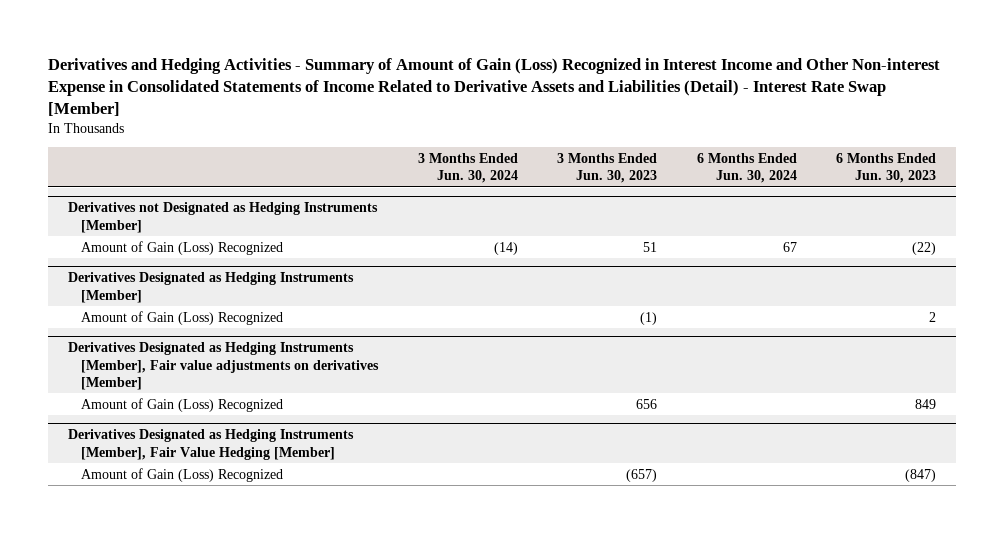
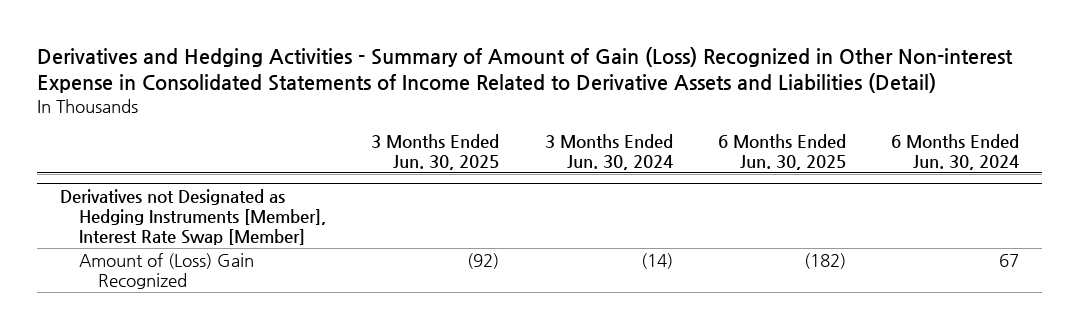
[47,57,940,116] Derivatives and Hedging Activities - Summary of Amount of Gain (Loss) Recognized in Interest Income and Other Non-interest Expense in Consolidated Statements of Income Related to Derivative Assets and Liabilities (Detail) - Interest Rate Swap [Member] -> [37,47,1014,94] Derivatives and Hedging Activities - Summary of Amount of Gain (Loss) Recognized in Other Non-interest Expense in Consolidated Statements of Income Related to Derivative Assets and Liabilities (Detail)
[557,152,658,184] 3 Months Ended Jun. 30, 2023 -> none
[836,152,937,184] 6 Months Ended Jun. 30, 2023 -> none
none -> [371,133,500,170] 3 Months Ended Jun. 30, 2025
none -> [717,133,846,170] 6 Months Ended Jun. 30, 2025
[67,272,354,303] Derivatives Designated as Hedging Instruments [Member] -> none
[81,310,284,325] Amount of Gain (Loss) Recognized -> none
[67,342,380,390] Derivatives Designated as Hedging Instruments [Member], Fair value adjustments on derivatives [Member] -> none
[81,397,284,412] Amount of Gain (Loss) Recognized -> none
[67,429,354,460] Derivatives Designated as Hedging Instruments [Member], Fair Value Hedging [Member] -> none
[81,467,284,482] Amount of Gain (Loss) Recognized -> none
[67,202,378,233] Derivatives not Designated as Hedging Instruments [Member] -> [59,188,326,245] Derivatives not Designated as Hedging Instruments [Member], Interest Rate Swap [Member]
[81,240,284,255] Amount of Gain (Loss) Recognized -> [78,253,254,289] Amount of (Loss) Gain Recognized

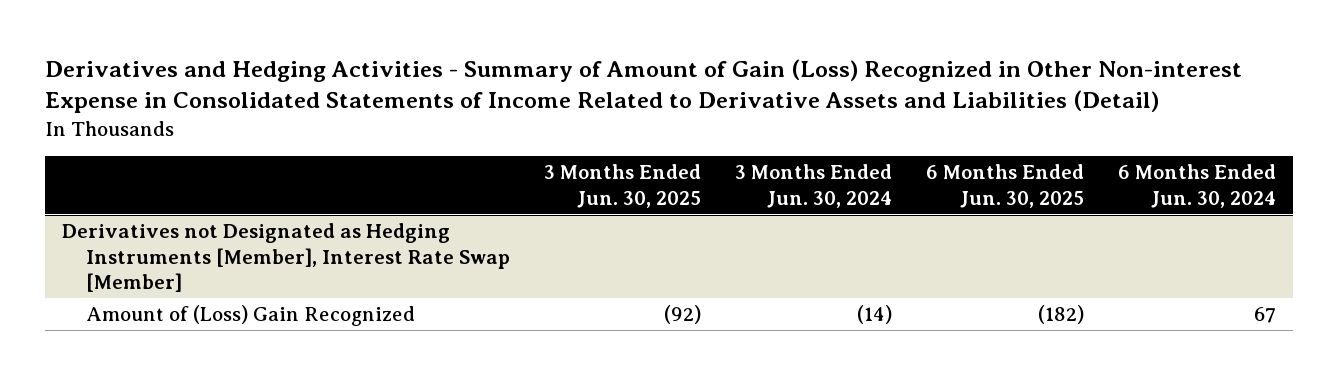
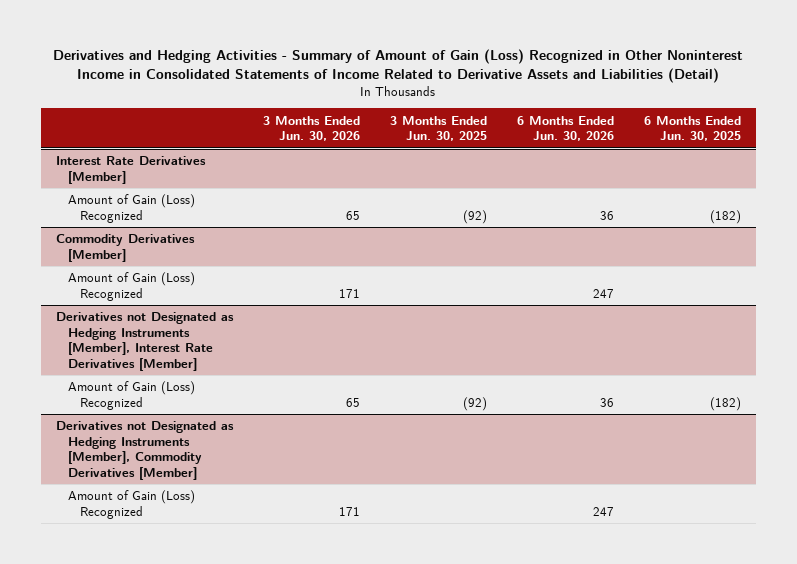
[44,58,1242,114] Derivatives and Hedging Activities - Summary of Amount of Gain (Loss) Recognized in Other Non-interest Expense in Consolidated Statements of Income Related to Derivative Assets and Liabilities (Detail) -> [53,48,744,84] Derivatives and Hedging Activities - Summary of Amount of Gain (Loss) Recognized in Other Noninterest Income in Consolidated Statements of Income Related to Derivative Assets and Liabilities (Detail)
[734,164,892,209] 3 Months Ended Jun. 30, 2024 -> none
[1118,164,1277,209] 6 Months Ended Jun. 30, 2024 -> none
none -> [262,115,360,141] 3 Months Ended Jun. 30, 2026
none -> [516,115,614,141] 6 Months Ended Jun. 30, 2026
none -> [55,156,206,184] Interest Rate Derivatives [Member]
none -> [67,194,195,223] Amount of Gain (Loss) Recognized
none -> [55,234,195,262] Commodity Derivatives [Member]
none -> [67,272,195,301] Amount of Gain (Loss) Recognized
[61,223,510,293] Derivatives not Designated as Hedging Instruments [Member], Interest Rate Swap [Member] -> [55,312,234,371] Derivatives not Designated as Hedging Instruments [Member], Interest Rate Derivatives [Member]
[85,305,415,327] Amount of (Loss) Gain Recognized -> [67,381,195,410] Amount of Gain (Loss) Recognized
none -> [55,421,234,480] Derivatives not Designated as Hedging Instruments [Member], Commodity Derivatives [Member]
none -> [67,490,195,519] Amount of Gain (Loss) Recognized

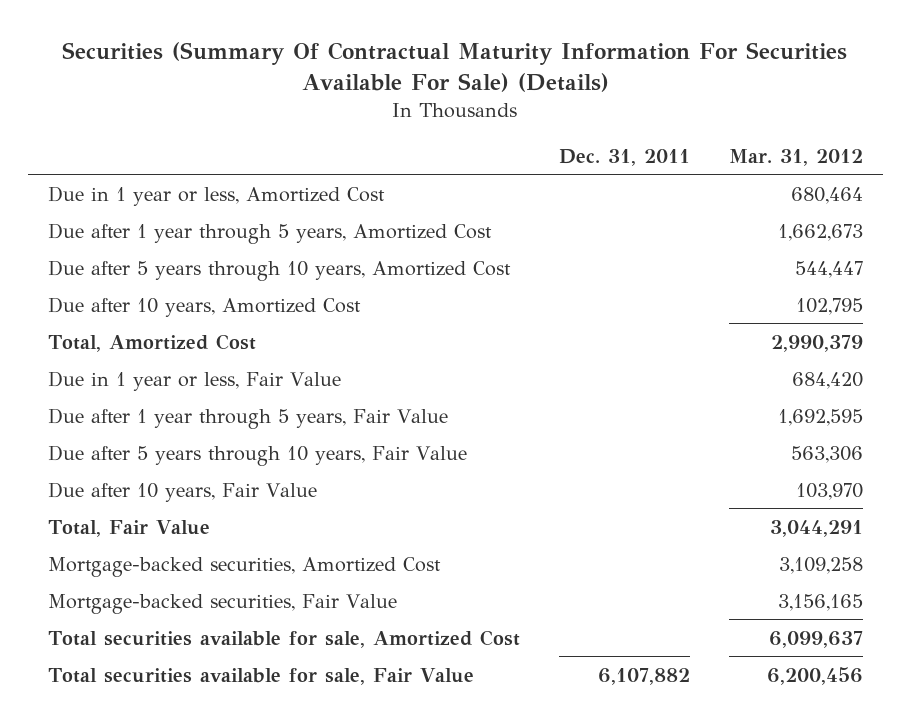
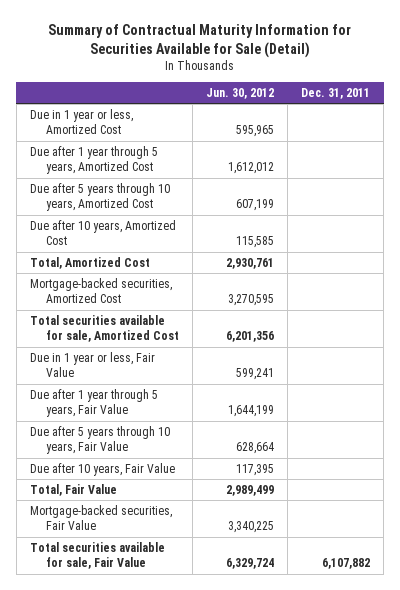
[62,42,848,93] Securities (Summary Of Contractual Maturity Information For Securities Available For Sale) (Details) -> [47,23,351,58] Summary of Contractual Maturity Information for Securities Available for Sale (Detail)
[729,148,864,166] Mar. 31, 2012 -> none
none -> [206,88,275,100] Jun. 30, 2012
[47,556,441,577] Mortgage-backed securities, Amortized Cost -> [29,277,172,304] Mortgage-backed securities, Amortized Cost
[47,629,520,648] Total securities available for sale, Amortized Cost -> [29,314,180,343] Total securities available for sale, Amortized Cost

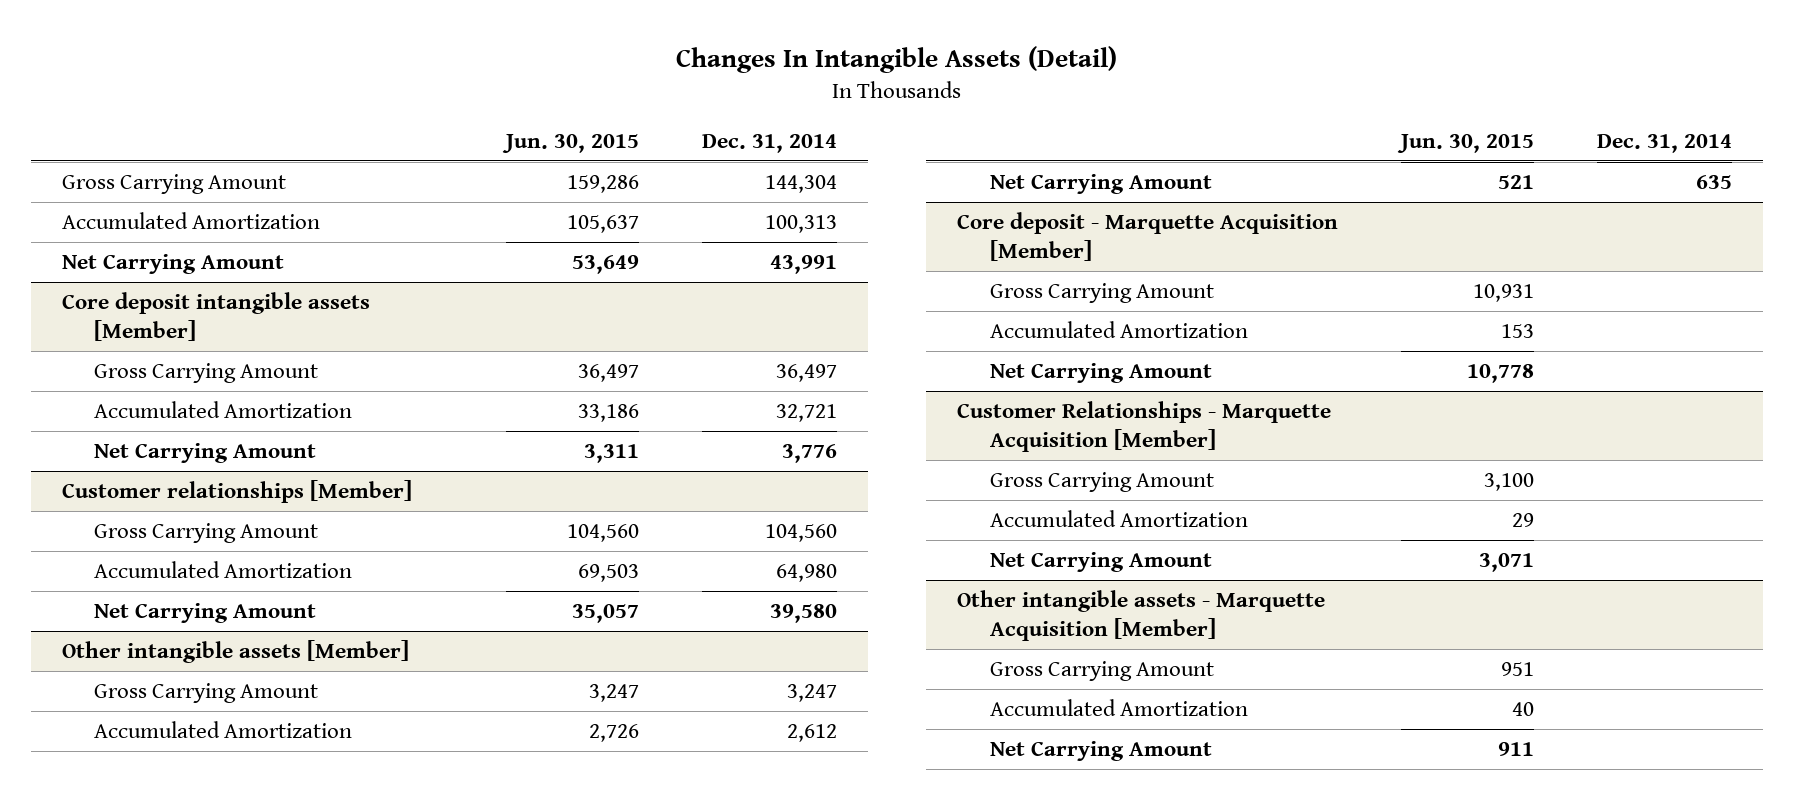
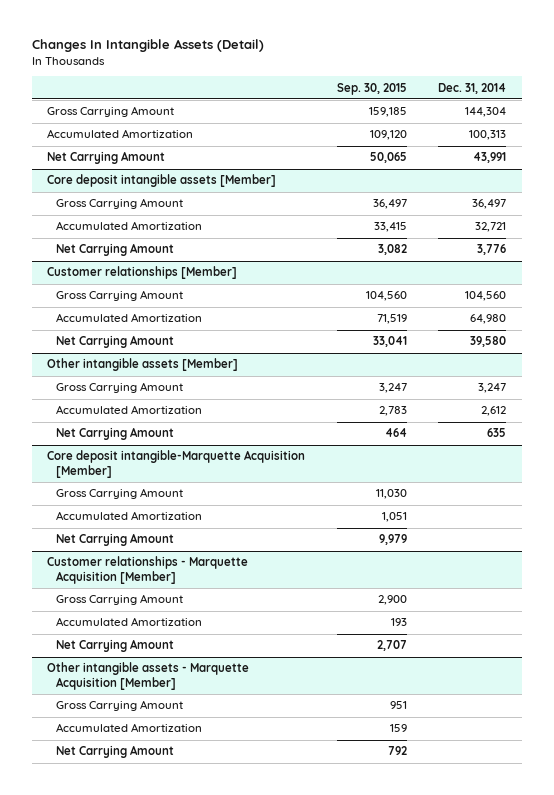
[501,134,639,154] Jun. 30, 2015 -> none
none -> [336,82,407,95] Sep. 30, 2015
[957,212,1339,262] Core deposit - Marquette Acquisition [Member] -> [47,450,306,478] Core deposit intangible-Marquette Acquisition [Member]
[957,401,1332,453] Customer Relationships - Marquette Acquisition [Member] -> [47,556,249,584] Customer relationships - Marquette Acquisition [Member]

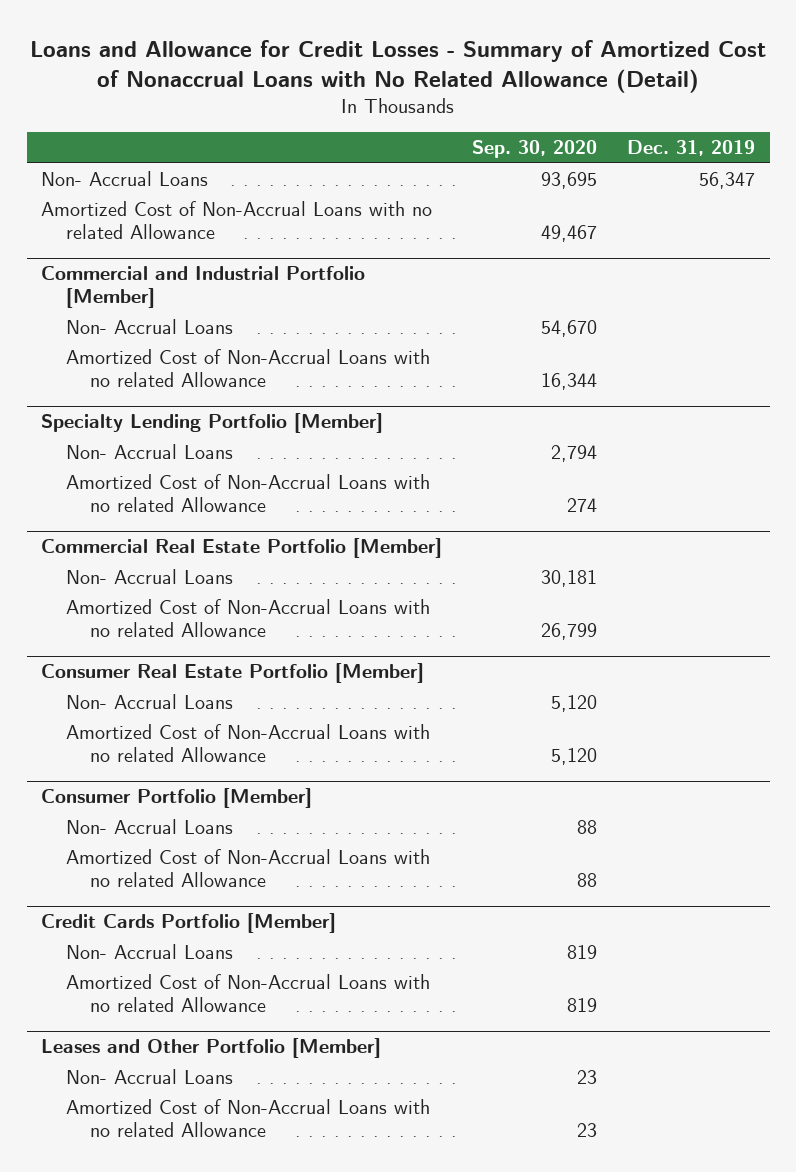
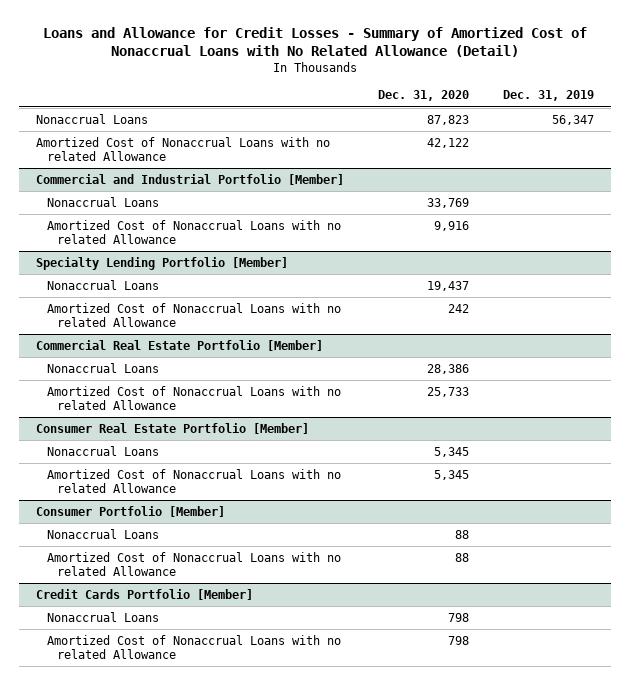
[472,140,598,159] Sep. 30, 2020 -> none
none -> [378,90,470,102] Dec. 31, 2020
[41,171,209,187] Non- Accrual Loans -> [36,113,149,124] Nonaccrual Loans
[41,201,433,239] Amortized Cost of Non-Accrual Loans with no related Allowance -> [36,136,331,162] Amortized Cost of Nonaccrual Loans with no related Allowance
[65,319,233,335] Non- Accrual Loans -> [46,196,159,207] Nonaccrual Loans
[65,349,430,387] Amortized Cost of Non-Accrual Loans with no related Allowance -> [46,219,341,245] Amortized Cost of Nonaccrual Loans with no related Allowance
[65,444,233,460] Non- Accrual Loans -> [46,279,159,290] Nonaccrual Loans
[65,474,430,512] Amortized Cost of Non-Accrual Loans with no related Allowance -> [46,302,341,328] Amortized Cost of Nonaccrual Loans with no related Allowance
[65,569,233,585] Non- Accrual Loans -> [46,362,159,373] Nonaccrual Loans
[65,599,430,637] Amortized Cost of Non-Accrual Loans with no related Allowance -> [46,385,341,411] Amortized Cost of Nonaccrual Loans with no related Allowance
[65,694,233,710] Non- Accrual Loans -> [46,445,159,456] Nonaccrual Loans
[65,724,430,762] Amortized Cost of Non-Accrual Loans with no related Allowance -> [46,468,341,494] Amortized Cost of Nonaccrual Loans with no related Allowance
[65,819,233,835] Non- Accrual Loans -> [46,528,159,539] Nonaccrual Loans
[65,849,430,887] Amortized Cost of Non-Accrual Loans with no related Allowance -> [46,551,341,577] Amortized Cost of Nonaccrual Loans with no related Allowance
[41,1038,382,1059] Leases and Other Portfolio [Member] -> none
[65,1069,233,1085] Non- Accrual Loans -> none
[65,1099,430,1137] Amortized Cost of Non-Accrual Loans with no related Allowance -> none
[65,944,233,960] Non- Accrual Loans -> [46,611,159,622] Nonaccrual Loans
[65,974,430,1012] Amortized Cost of Non-Accrual Loans with no related Allowance -> [46,634,341,660] Amortized Cost of Nonaccrual Loans with no related Allowance

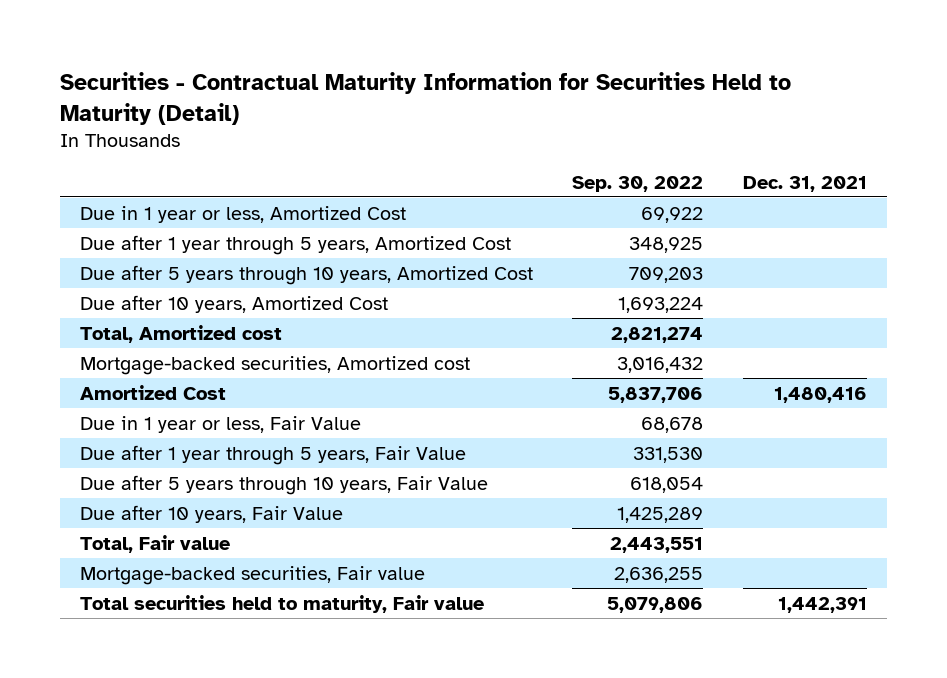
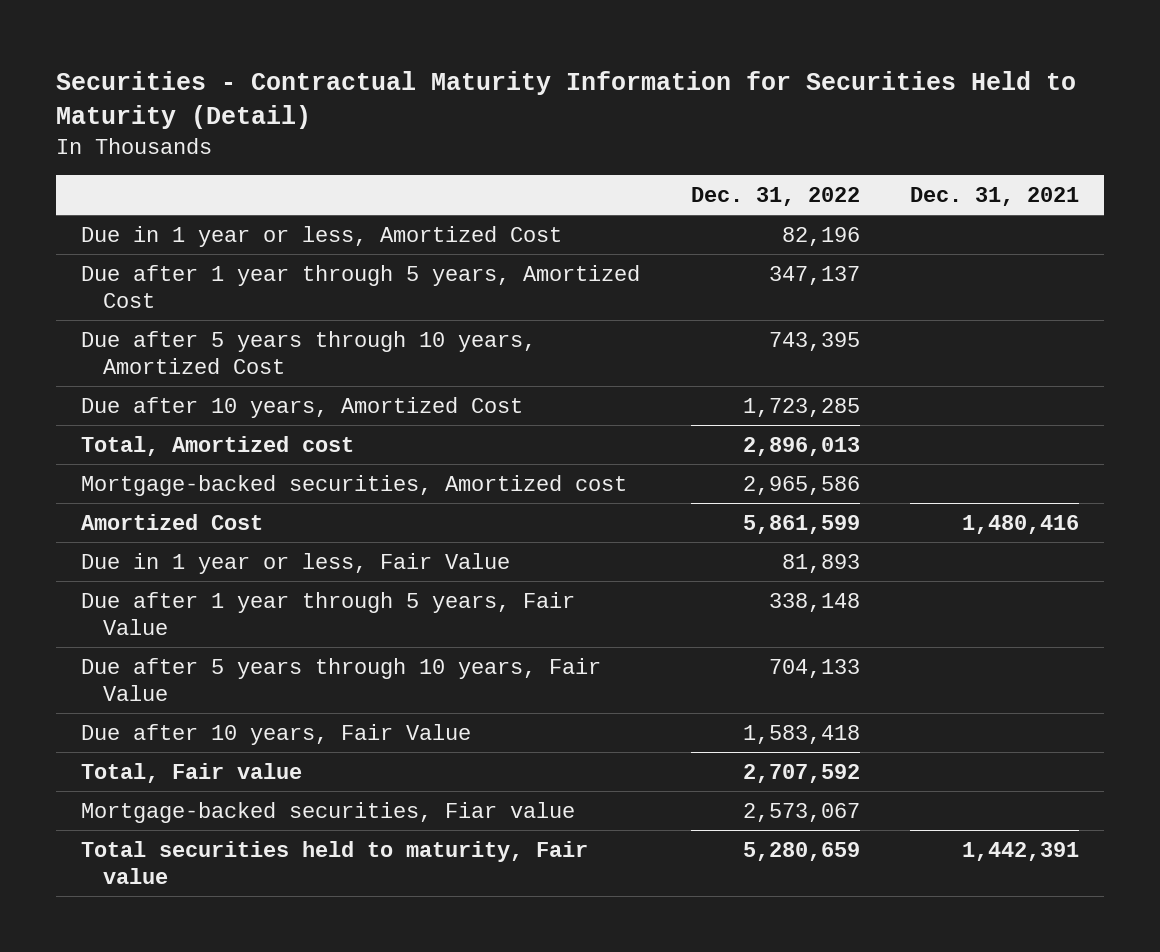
[572,175,704,192] Sep. 30, 2022 -> none
none -> [690,187,860,207] Dec. 31, 2022
[79,565,425,585] Mortgage-backed securities, Fair value -> [81,801,576,823] Mortgage-backed securities, Fiar value

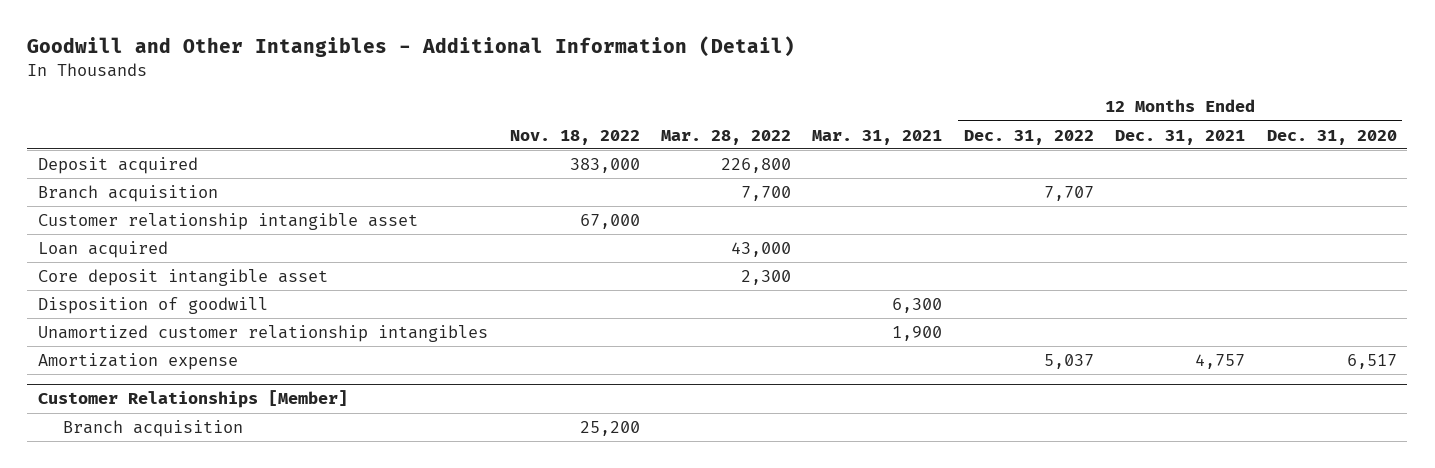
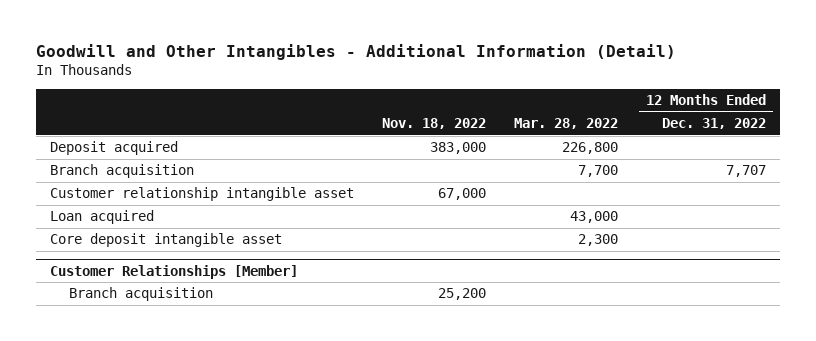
[812,129,943,145] Mar. 31, 2021 -> none
[1115,129,1246,145] Dec. 31, 2021 -> none
[1266,129,1397,145] Dec. 31, 2020 -> none
[38,296,269,314] Disposition of goodwill -> none
[38,324,489,342] Unamortized customer relationship intangibles -> none
[38,352,239,370] Amortization expense -> none

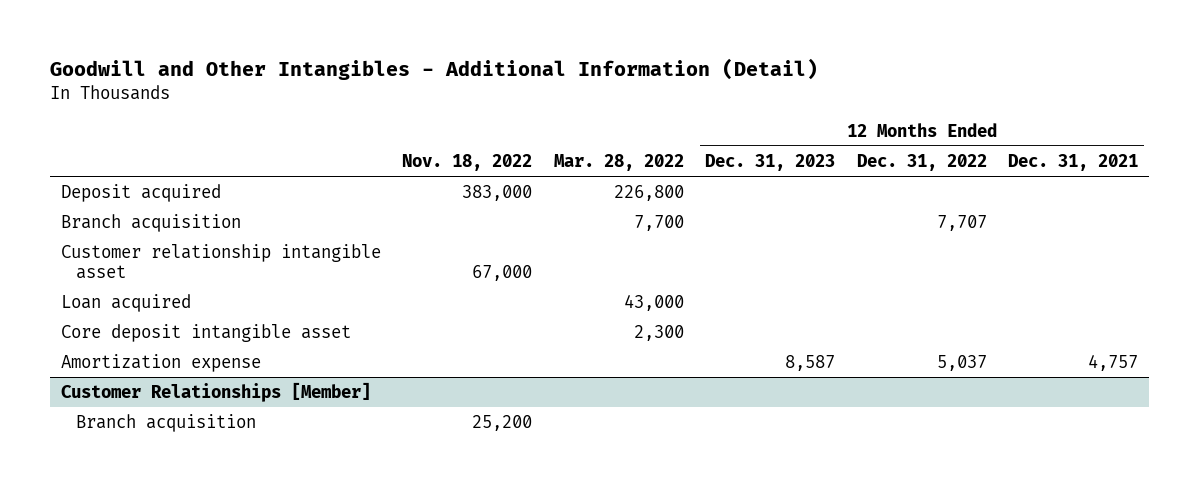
none -> [705,153,836,171] Dec. 31, 2023
none -> [1008,153,1139,171] Dec. 31, 2021
none -> [60,353,261,372] Amortization expense

